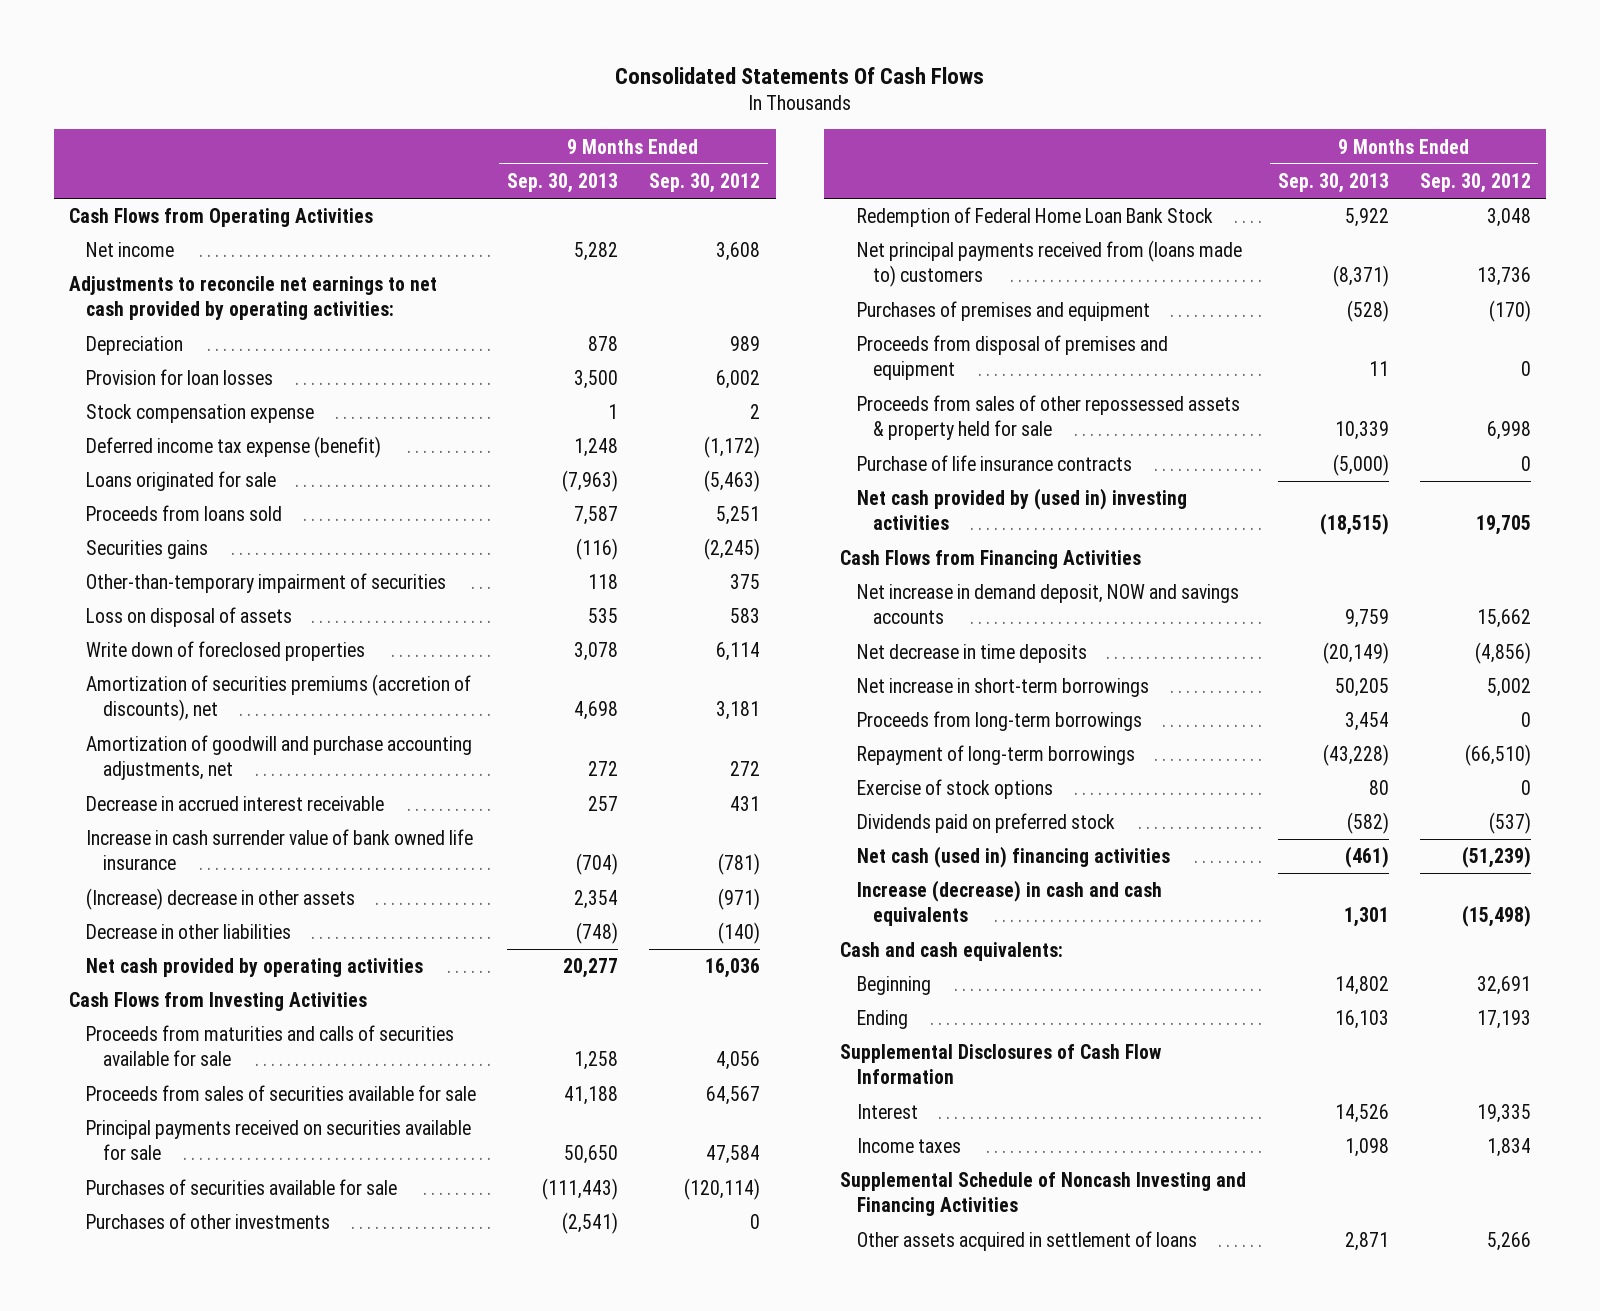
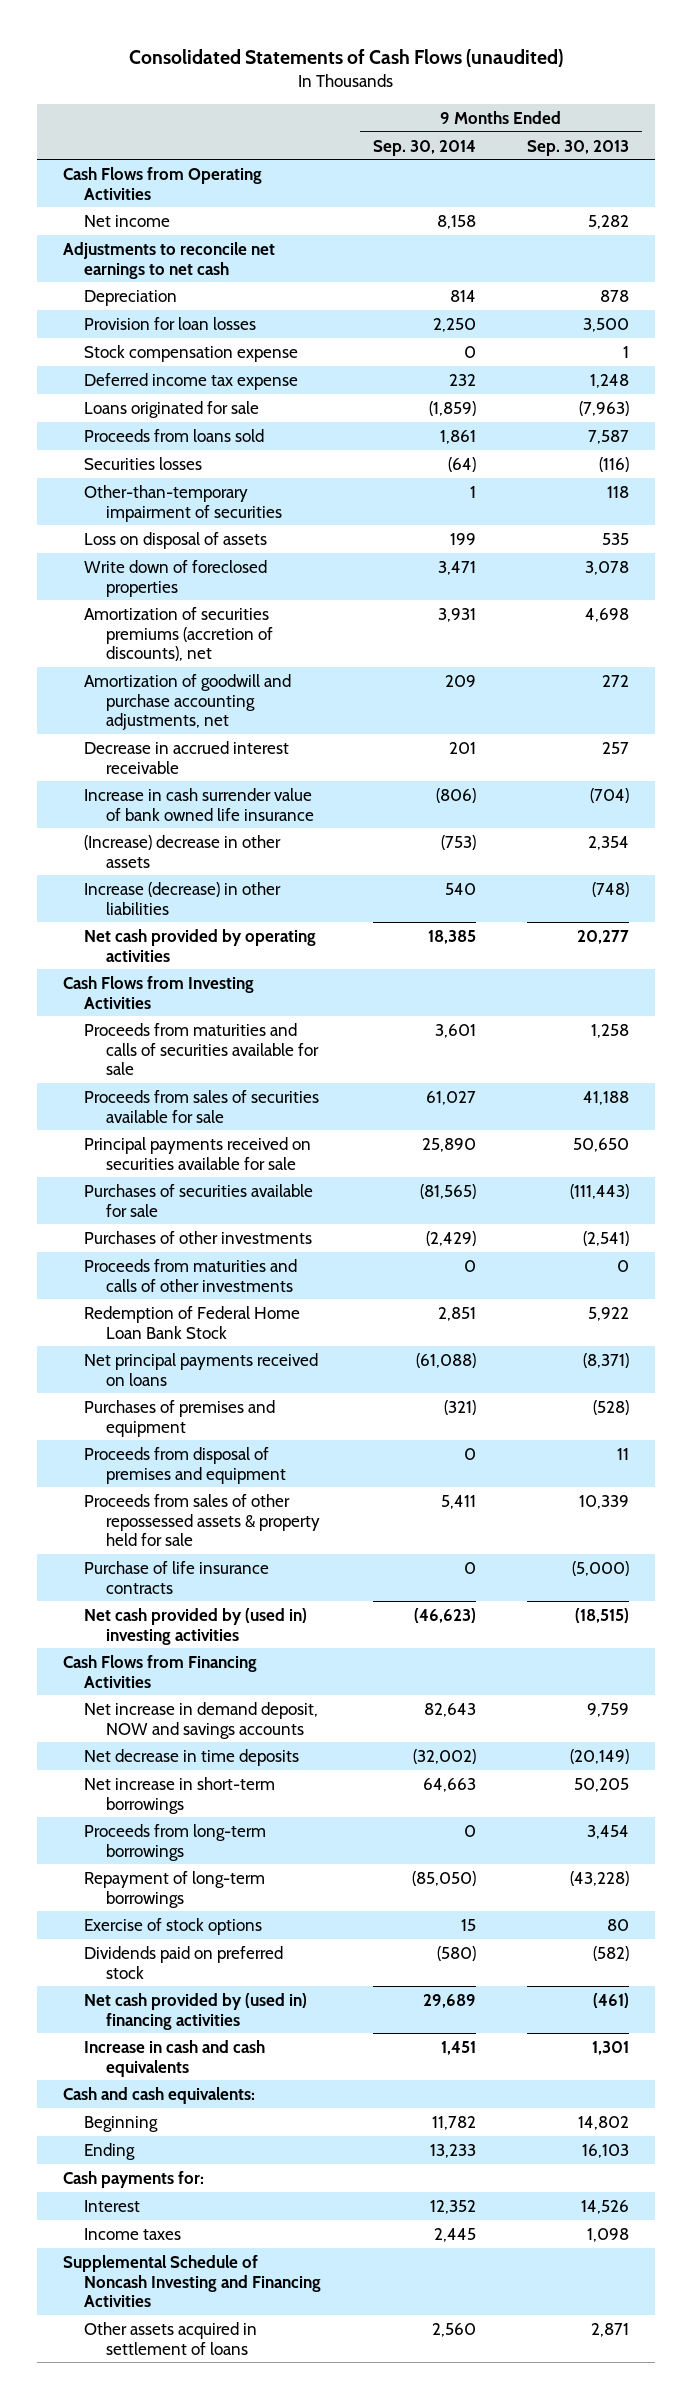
[614,66,984,84] Consolidated Statements Of Cash Flows -> [129,48,564,67] Consolidated Statements of Cash Flows (unaudited)
[649,173,761,194] Sep. 30, 2012 -> none
none -> [372,139,476,156] Sep. 30, 2014
[69,276,438,321] Adjustments to reconcile net earnings to net cash provided by operating activities: -> [63,241,276,279] Adjustments to reconcile net earnings to net cash
[85,436,381,459] Deferred income tax expense (benefit) -> [84,372,299,390] Deferred income tax expense
[85,540,208,560] Securities gains -> [84,456,203,470] Securities losses
[85,924,291,940] Decrease in other liabilities -> [84,881,282,915] Increase (decrease) in other liabilities
none -> [84,1258,298,1292] Proceeds from maturities and calls of other investments
[856,240,1242,288] Net principal payments received from (loans made to) customers -> [84,1352,319,1386] Net principal payments received on loans
[856,846,1170,869] Net cash (used in) financing activities -> [84,1992,308,2030] Net cash provided by (used in) financing activities
[856,880,1162,927] Increase (decrease) in cash and cash equivalents -> [84,2039,266,2077] Increase in cash and cash equivalents
[839,1044,1161,1085] Supplemental Disclosures of Cash Flow Information -> none
none -> [63,2170,205,2188] Cash payments for:

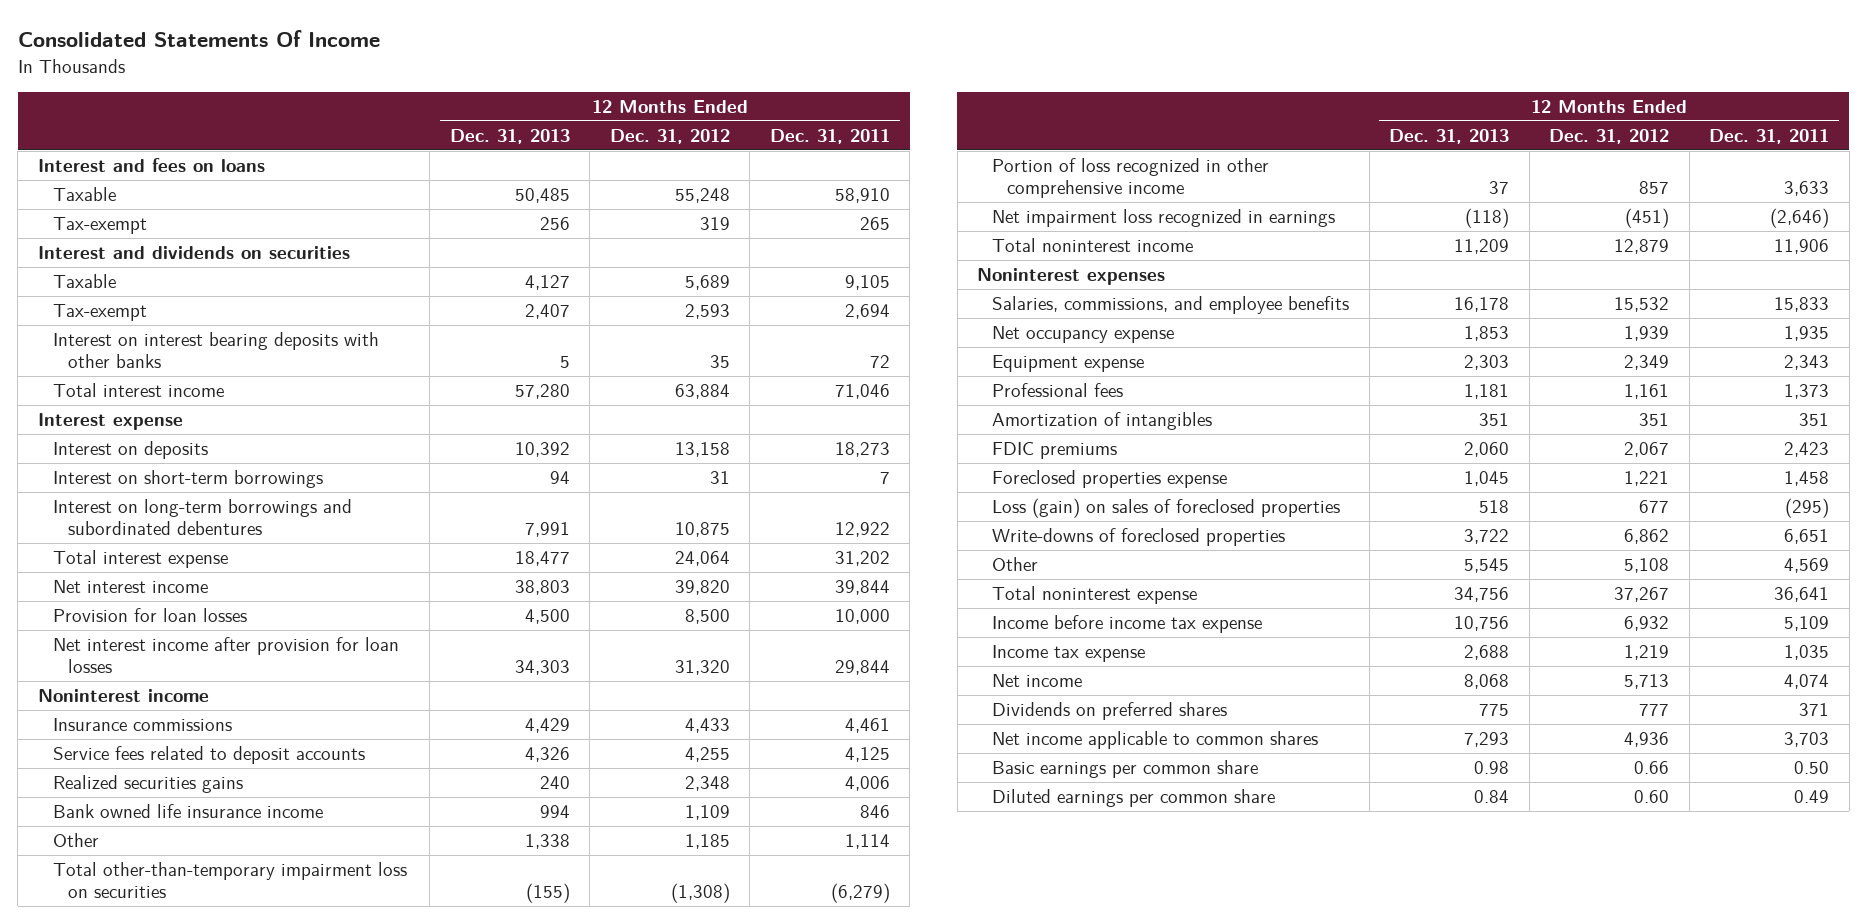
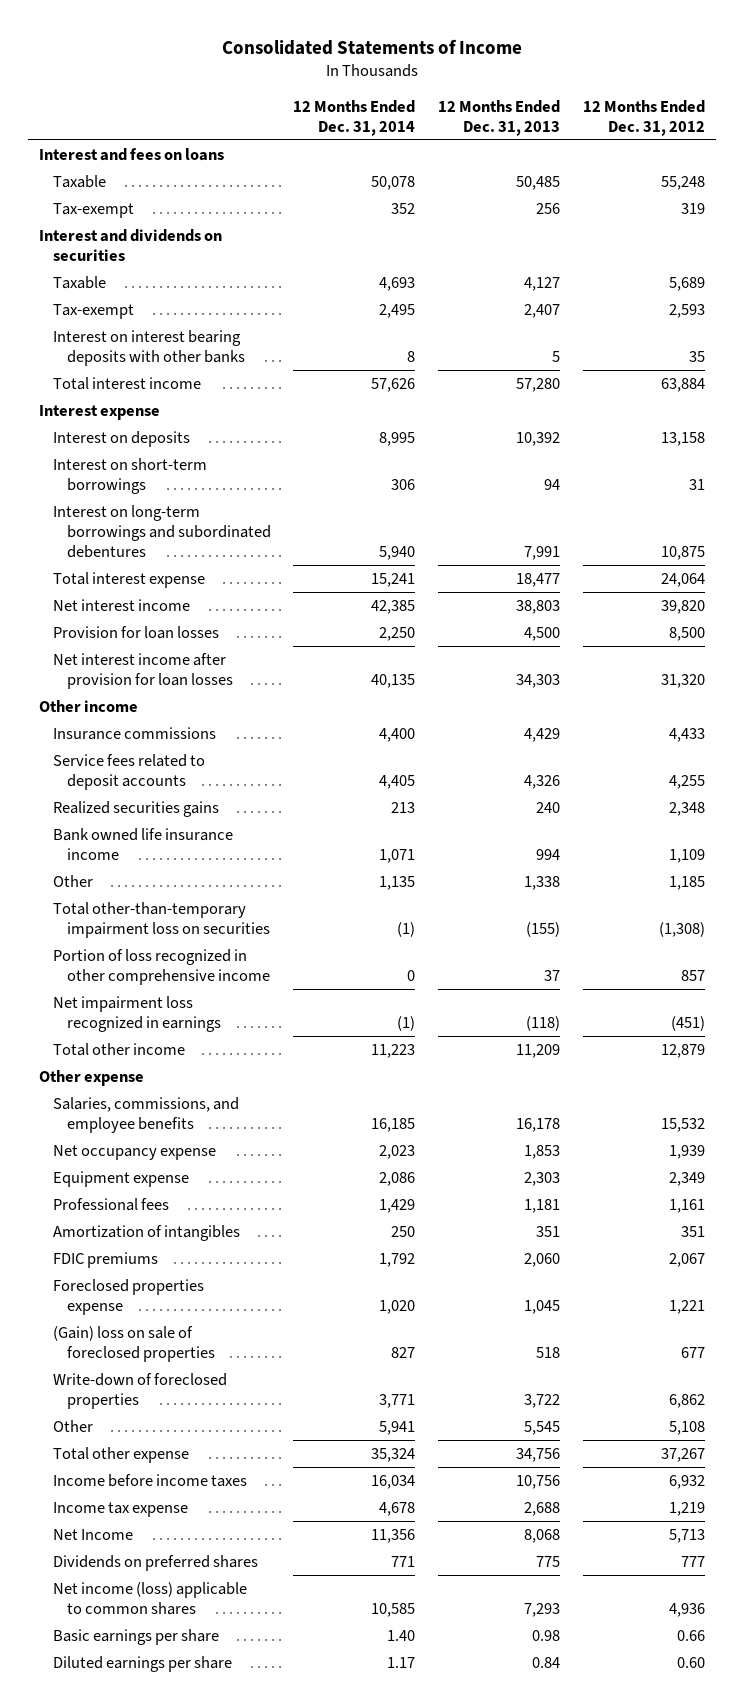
[17,30,380,48] Consolidated Statements Of Income -> [221,38,522,55] Consolidated Statements of Income
[769,128,890,144] Dec. 31, 2011 -> none
none -> [293,99,416,136] 12 Months Ended Dec. 31, 2014
[37,689,209,703] Noninterest income -> [39,699,139,712] Other income
[992,238,1194,253] Total noninterest income -> [53,1042,186,1056] Total other income
[977,268,1166,286] Noninterest expenses -> [39,1069,145,1086] Other expense
[992,498,1341,519] Loss (gain) on sales of foreclosed properties -> [53,1325,215,1362] (Gain) loss on sale of foreclosed properties
[992,528,1286,547] Write-downs of foreclosed properties -> [53,1372,228,1409] Write-down of foreclosed properties
[992,586,1198,605] Total noninterest expense -> [53,1446,190,1463] Total other expense
[992,615,1263,634] Income before income tax expense -> [53,1473,248,1487] Income before income taxes
[992,674,1083,688] Net income -> [53,1528,134,1540] Net Income
[992,731,1319,750] Net income applicable to common shares -> [53,1581,248,1615] Net income (loss) applicable to common shares
[992,760,1259,779] Basic earnings per common share -> [53,1628,220,1645] Basic earnings per share
[992,789,1276,808] Diluted earnings per common share -> [53,1655,233,1672] Diluted earnings per share

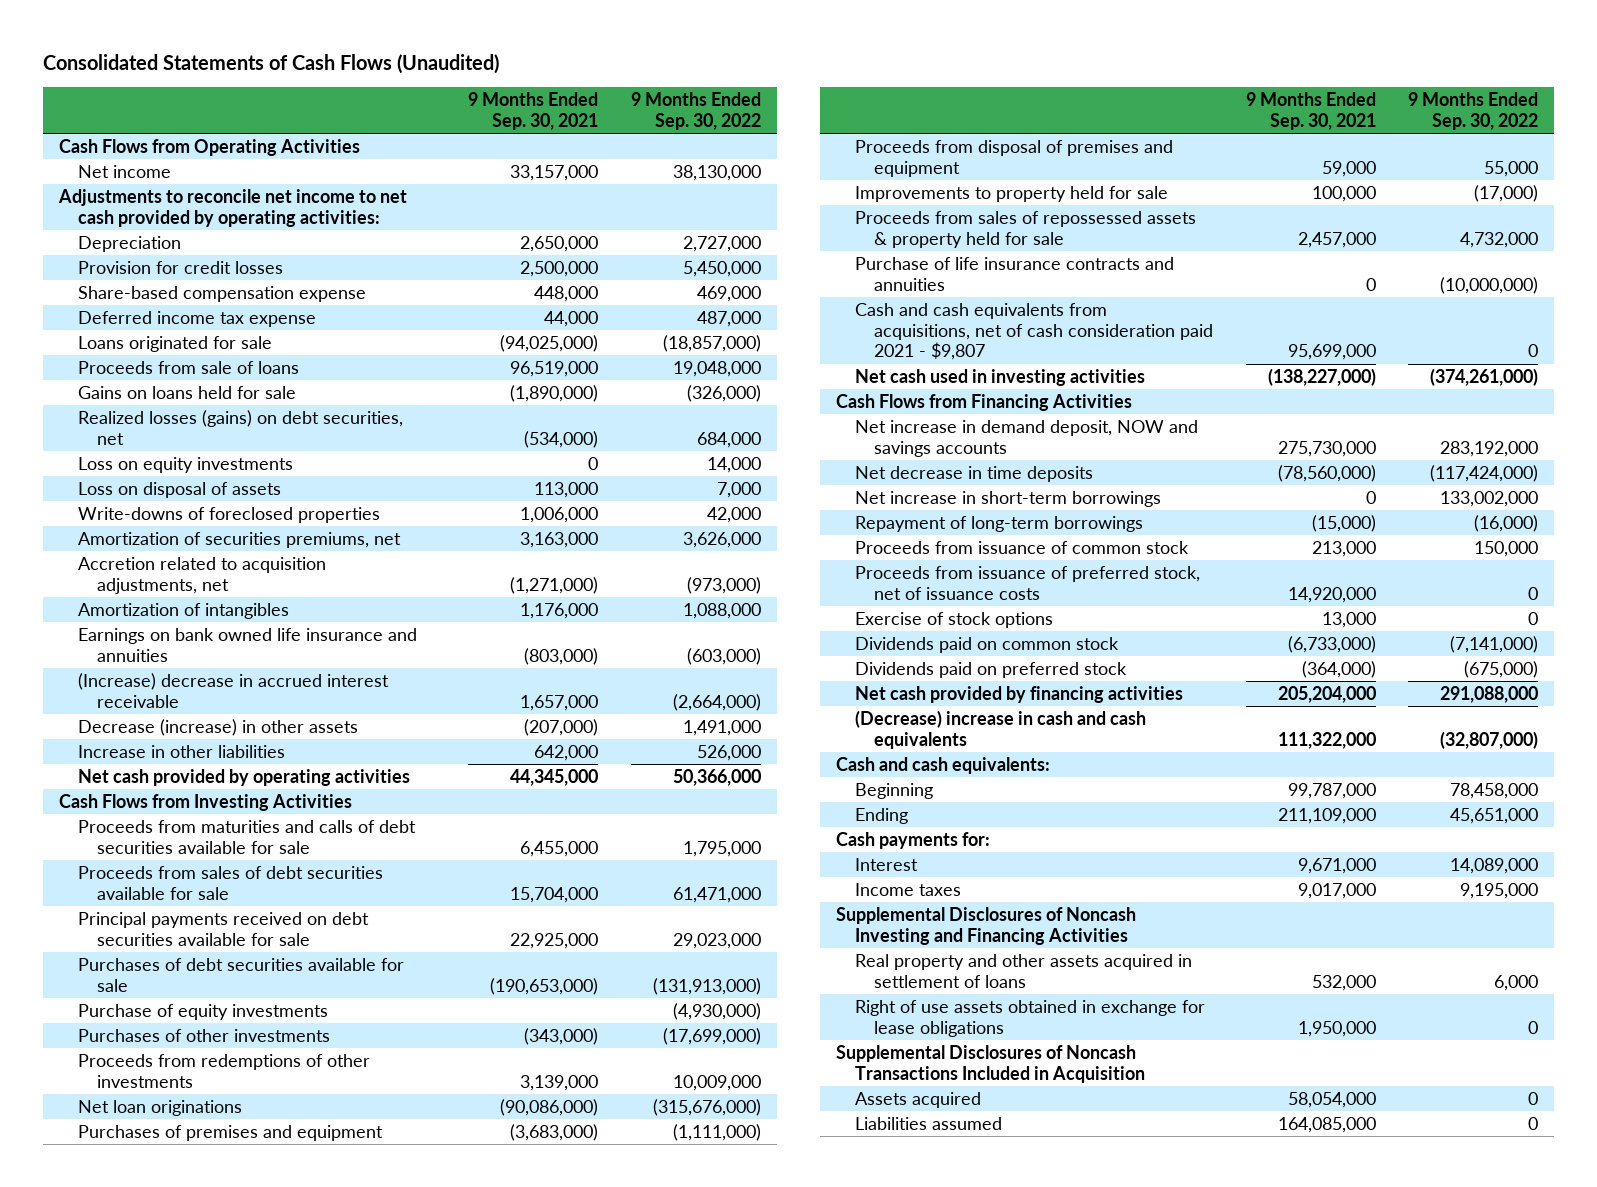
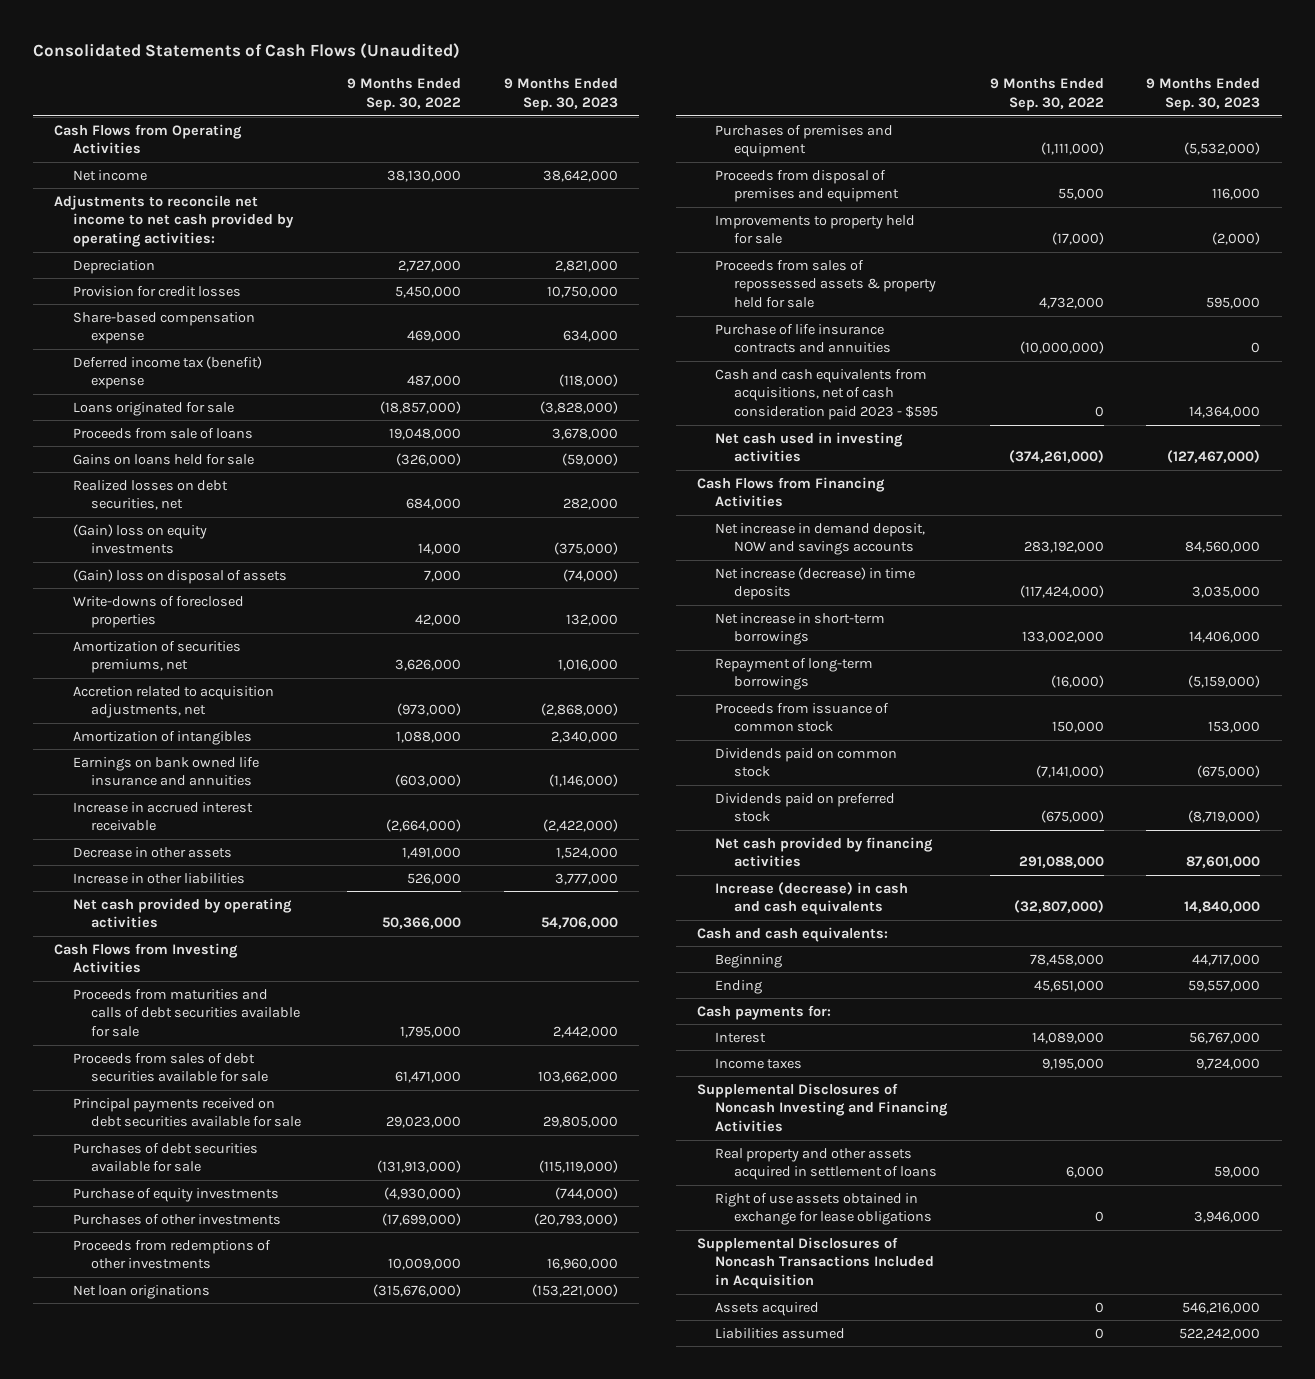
[468,92,599,131] 9 Months Ended Sep. 30, 2021 -> none
none -> [503,78,618,111] 9 Months Ended Sep. 30, 2023
[78,310,317,327] Deferred income tax expense -> [72,355,262,390] Deferred income tax (benefit) expense
[78,409,404,445] Realized losses (gains) on debt securities, net -> [72,479,228,511] Realized losses on debt securities, net
[78,456,294,473] Loss on equity investments -> [72,523,207,555] (Gain) loss on equity investments
[78,481,282,498] Loss on disposal of assets -> [72,568,287,584] (Gain) loss on disposal of assets
[78,672,390,708] (Increase) decrease in accrued interest receivable -> [72,801,253,832] Increase in accrued interest receivable
[78,718,359,736] Decrease (increase) in other assets -> [72,846,232,858] Decrease in other assets
[855,302,1214,361] Cash and cash equivalents from acquisitions, net of cash consideration paid 2021 - $9,807 -> [715,368,938,421] Cash and cash equivalents from acquisitions, net of cash consideration paid 2023 - $595
[855,465,1094,482] Net decrease in time deposits -> [715,566,916,601] Net increase (decrease) in time deposits
[855,565,1201,600] Proceeds from issuance of preferred stock, net of issuance costs -> none
[855,611,1054,628] Exercise of stock options -> none
[855,709,1147,749] (Decrease) increase in cash and cash equivalents -> [715,881,909,916] Increase (decrease) in cash and cash equivalents

